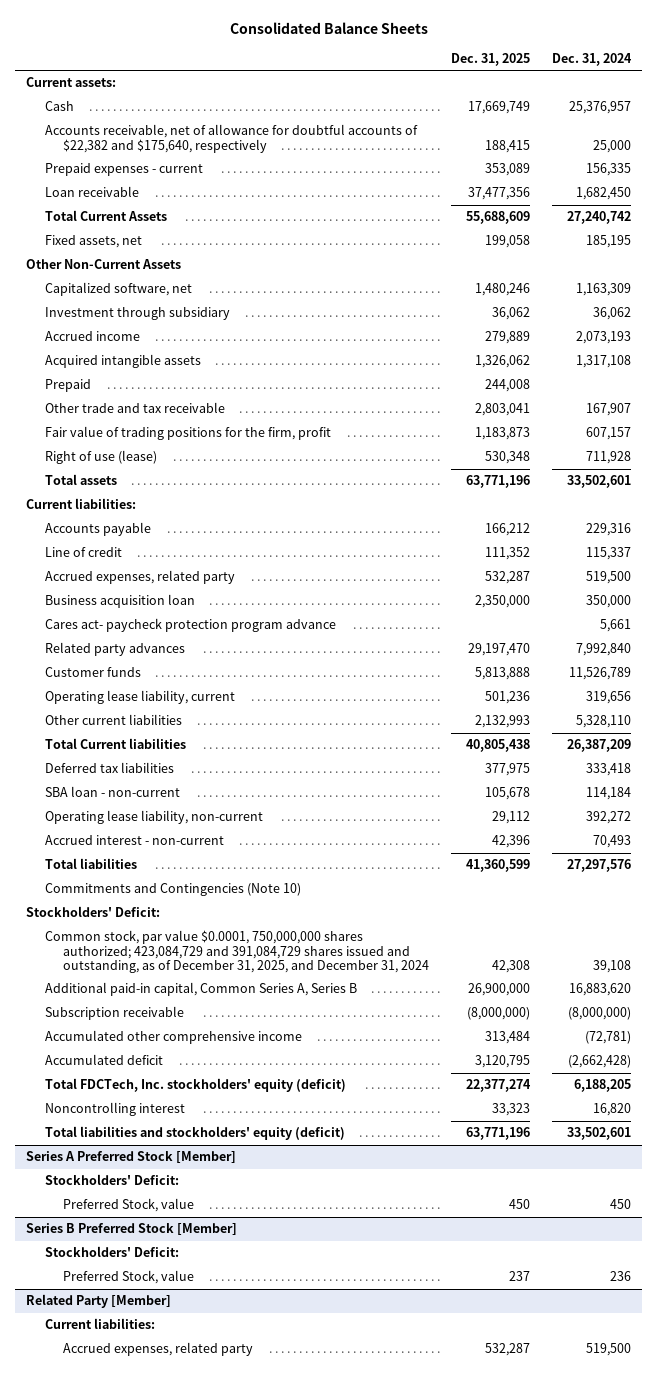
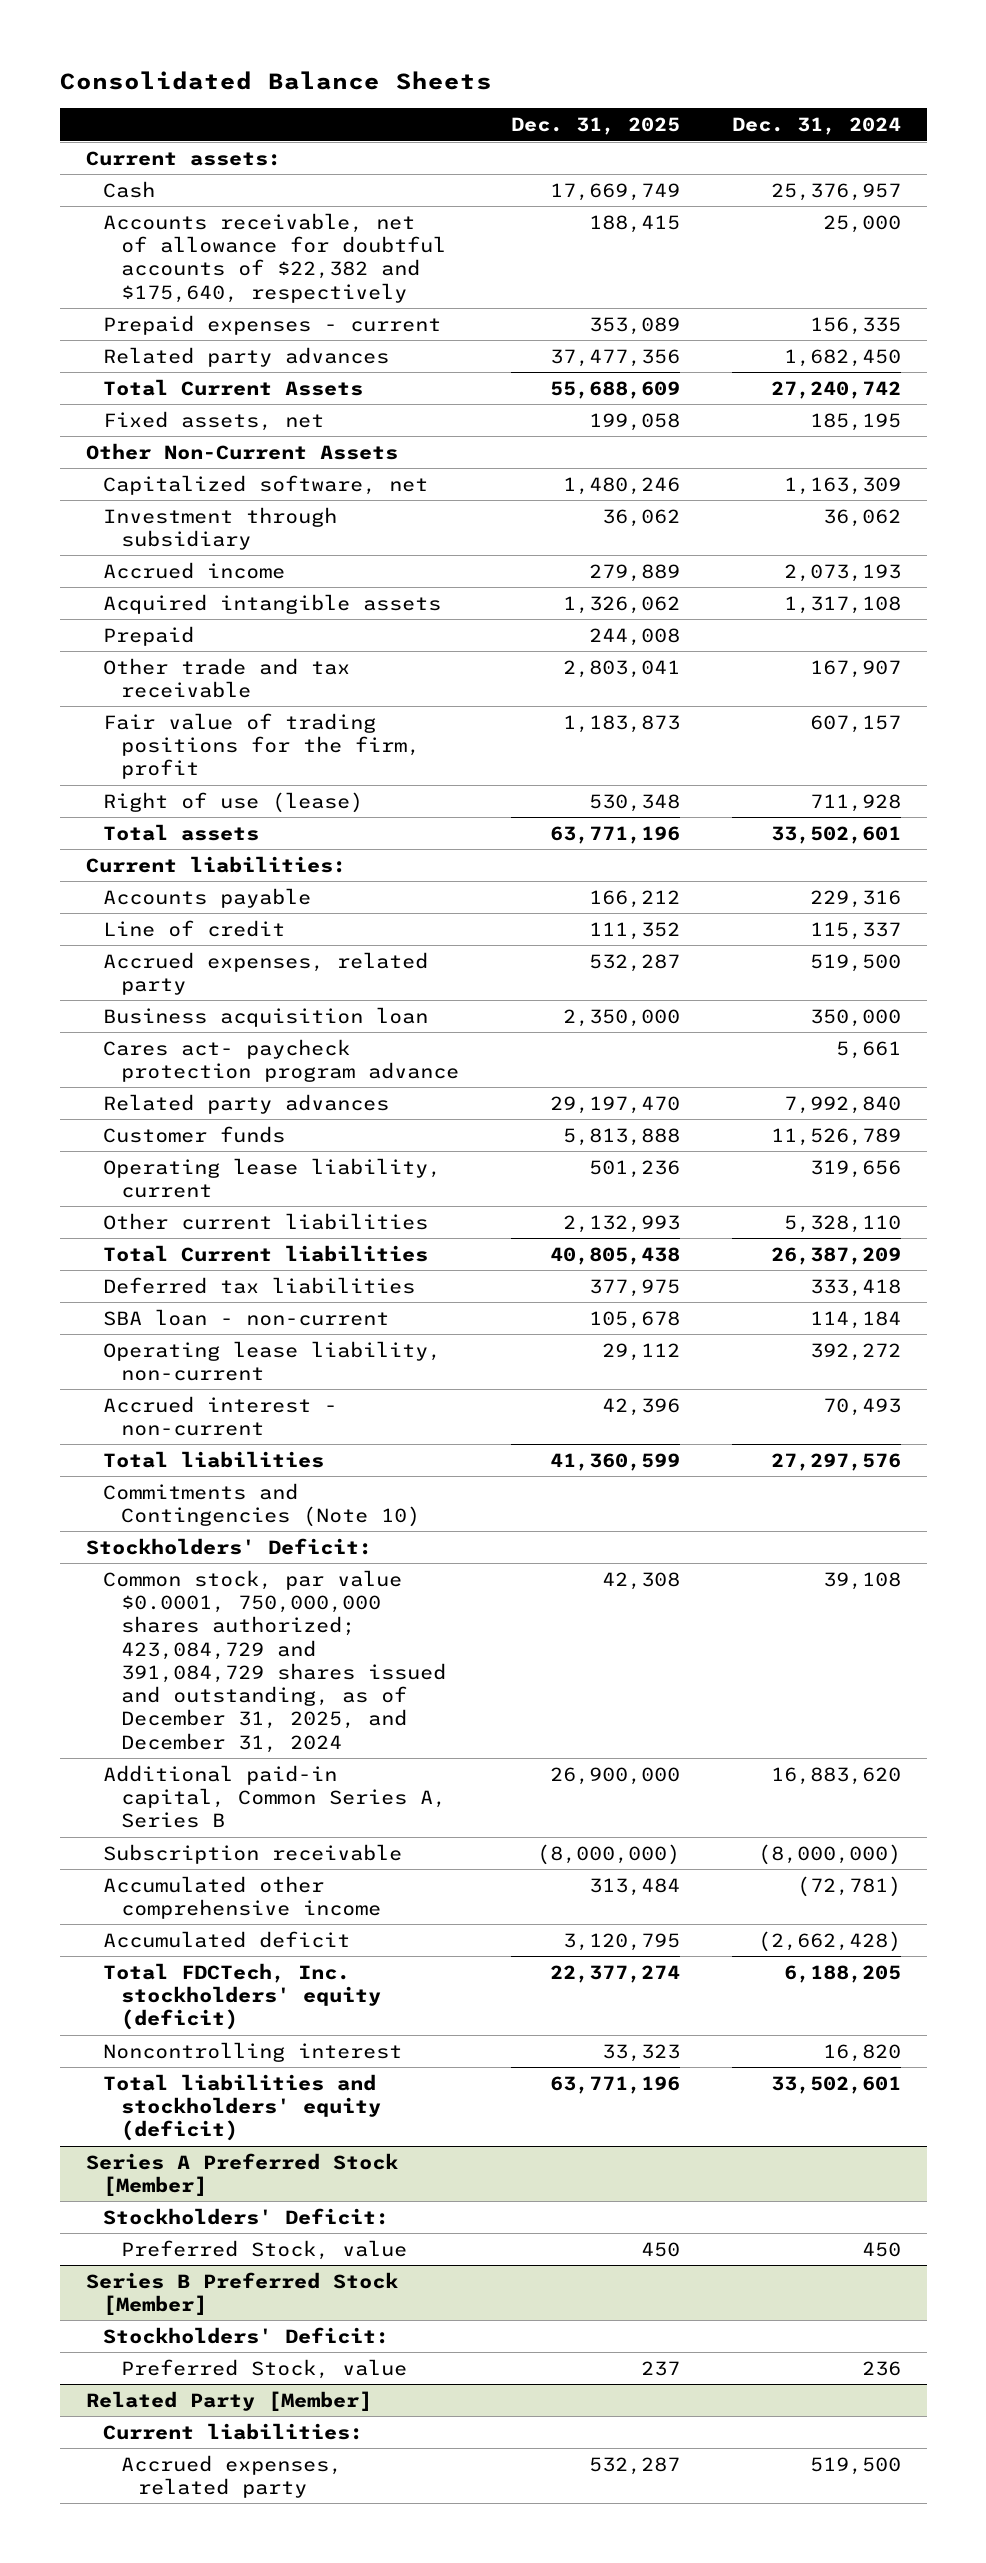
[44,186,139,198] Loan receivable -> [103,346,390,367] Related party advances

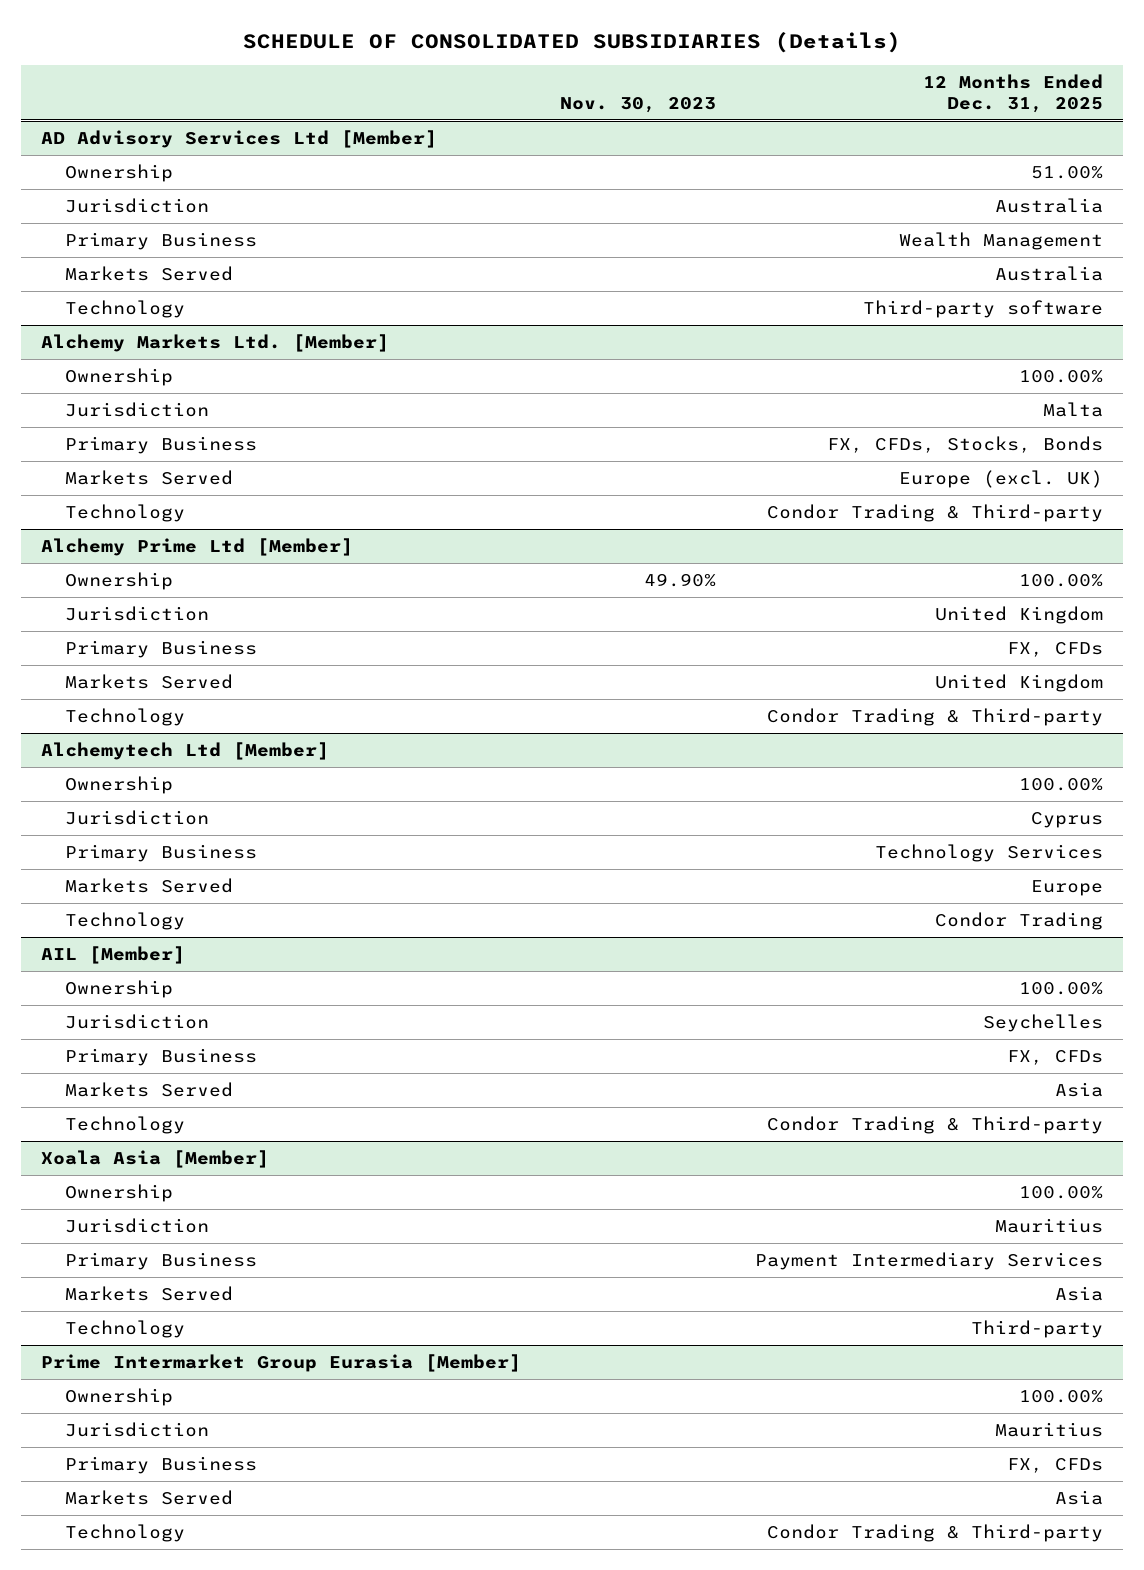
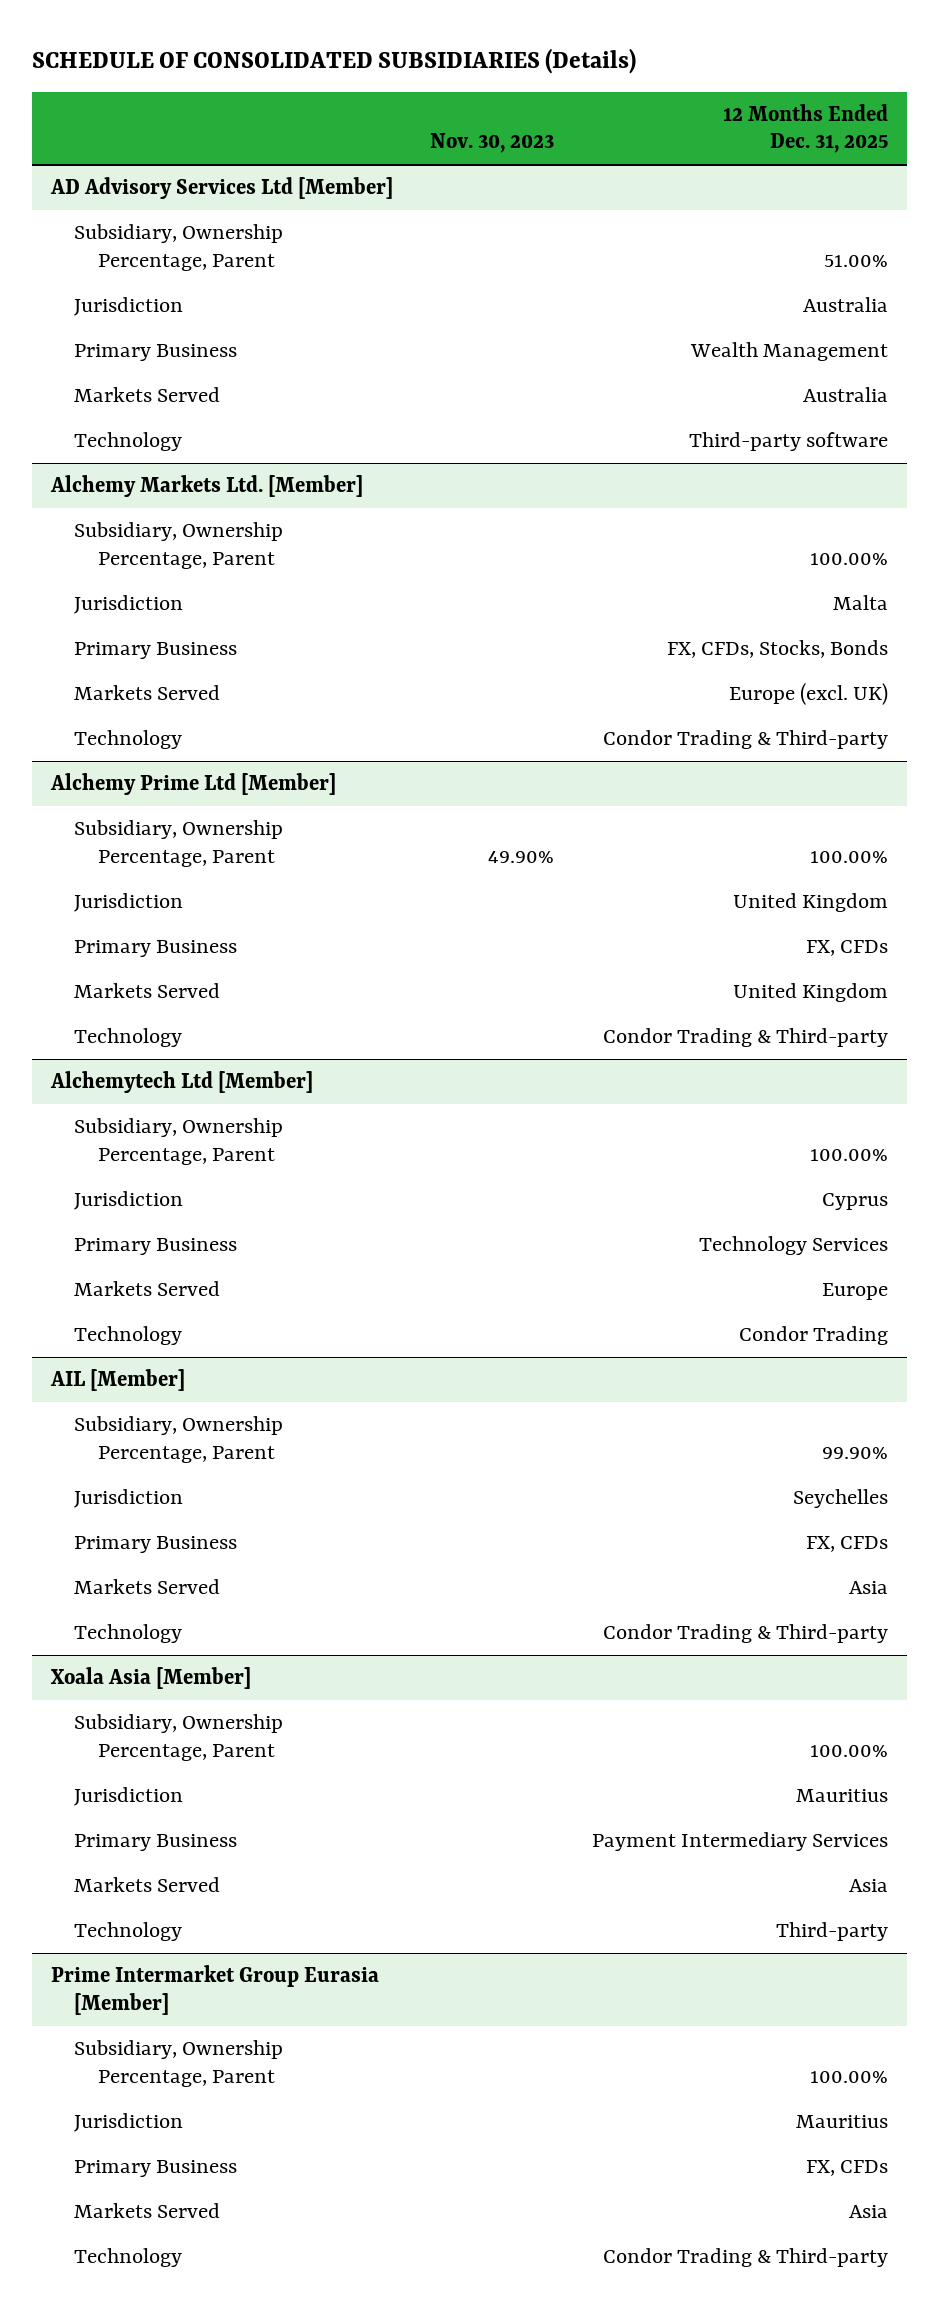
[64,163,173,182] Ownership -> [74,224,284,271] Subsidiary, Ownership Percentage, Parent
[64,367,173,386] Ownership -> [74,522,284,569] Subsidiary, Ownership Percentage, Parent
[64,571,173,590] Ownership -> [74,820,284,867] Subsidiary, Ownership Percentage, Parent
[64,775,173,794] Ownership -> [74,1118,284,1165] Subsidiary, Ownership Percentage, Parent
[64,979,173,998] Ownership -> [74,1416,284,1463] Subsidiary, Ownership Percentage, Parent
[1019,981,1104,995] 100.00% -> [821,1446,888,1459] 99.90%
[64,1183,173,1202] Ownership -> [74,1714,284,1761] Subsidiary, Ownership Percentage, Parent
[64,1387,173,1406] Ownership -> [74,2040,284,2087] Subsidiary, Ownership Percentage, Parent

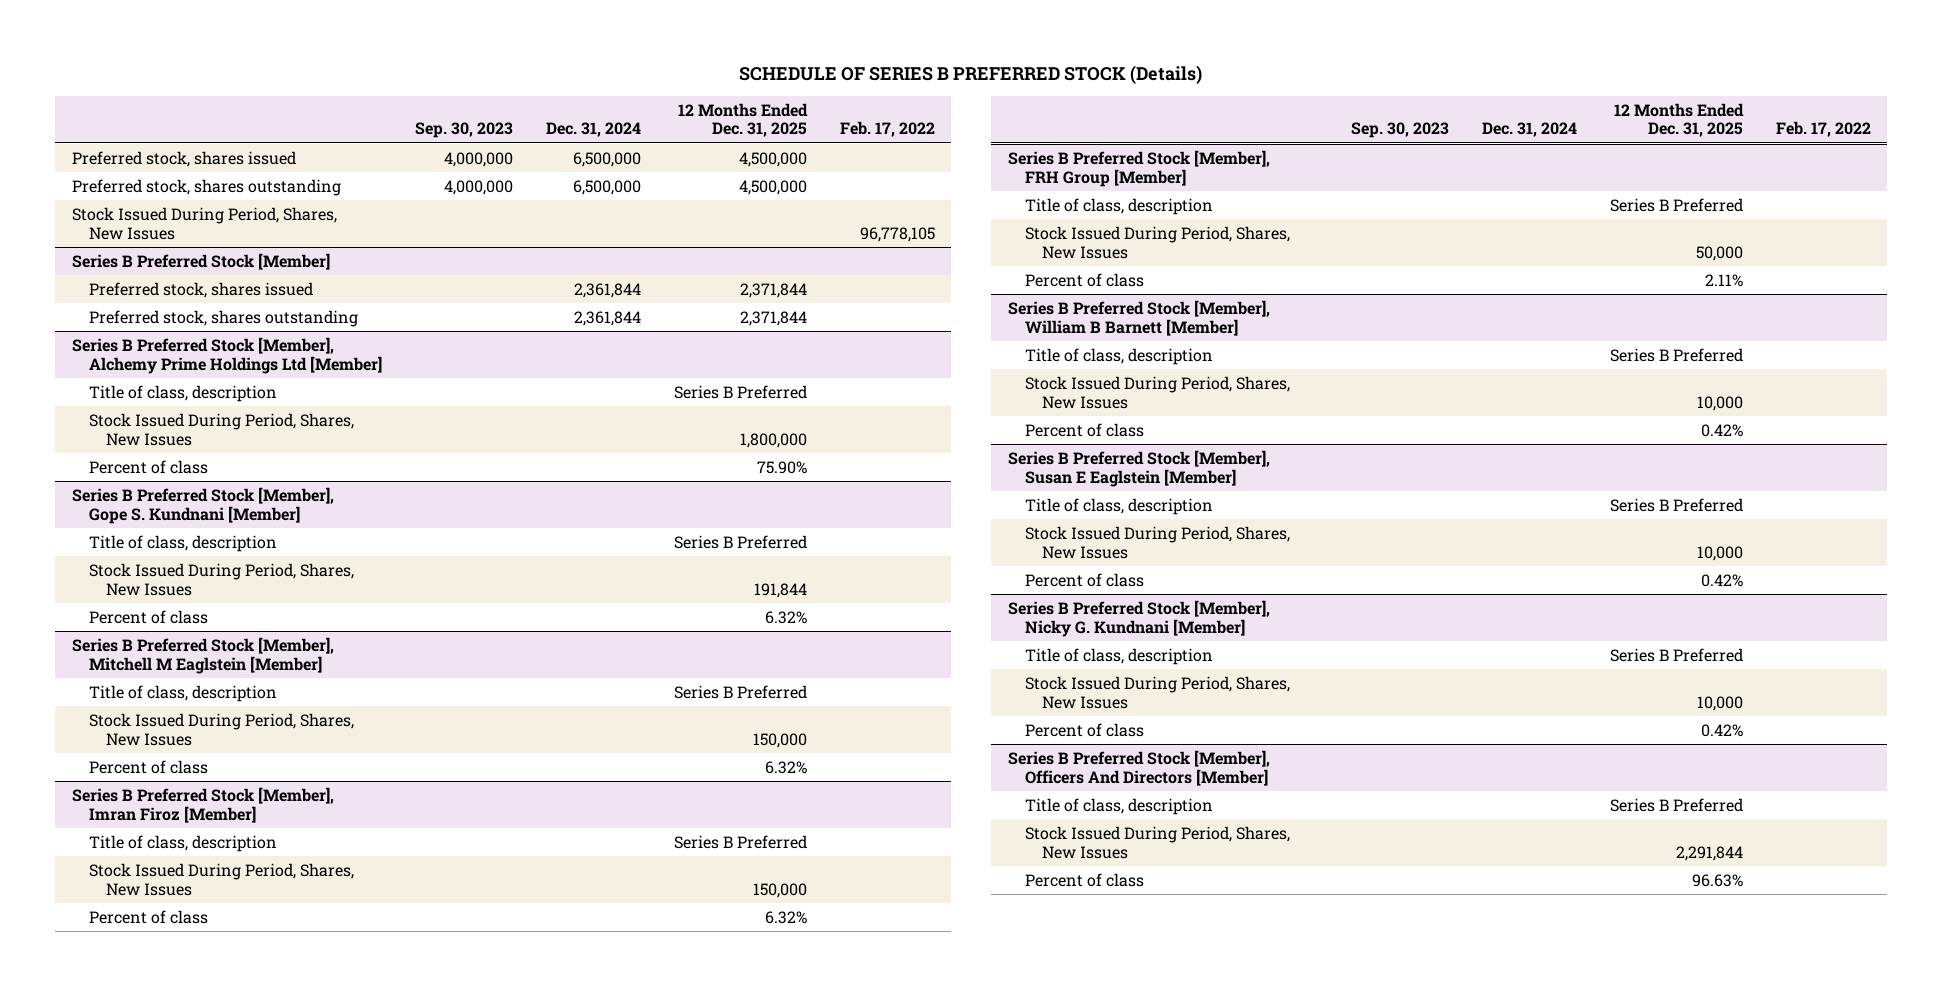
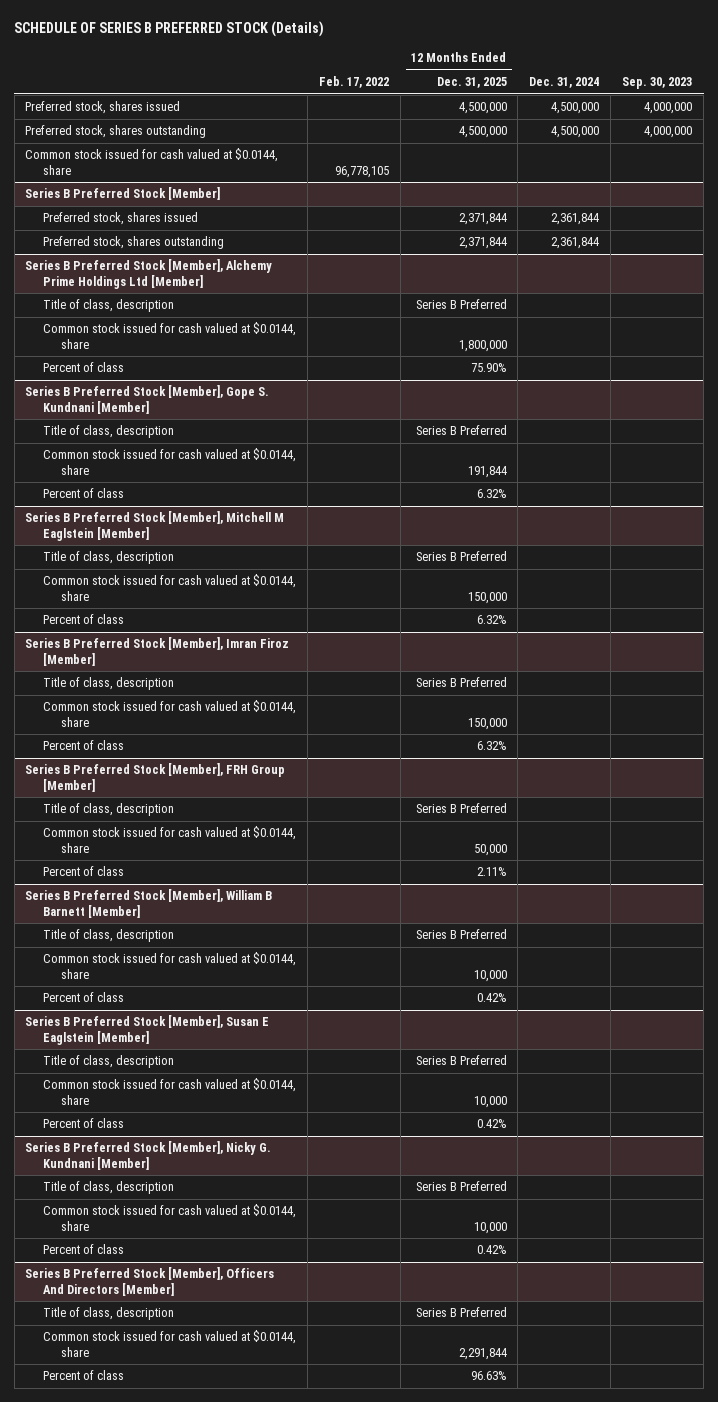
[572,151,641,167] 6,500,000 -> [551,102,600,115] 4,500,000
[572,179,641,195] 6,500,000 -> [551,126,600,139] 4,500,000
[71,206,337,240] Stock Issued During Period, Shares, New Issues -> [25,148,279,175] Common stock issued for cash valued at $0.0144, share
[88,412,354,446] Stock Issued During Period, Shares, New Issues -> [42,322,296,349] Common stock issued for cash valued at $0.0144, share
[88,562,354,596] Stock Issued During Period, Shares, New Issues -> [42,448,296,475] Common stock issued for cash valued at $0.0144, share
[88,712,354,746] Stock Issued During Period, Shares, New Issues -> [42,574,296,601] Common stock issued for cash valued at $0.0144, share
[88,862,354,896] Stock Issued During Period, Shares, New Issues -> [42,700,296,727] Common stock issued for cash valued at $0.0144, share
[1024,225,1290,259] Stock Issued During Period, Shares, New Issues -> [42,826,296,853] Common stock issued for cash valued at $0.0144, share
[1024,375,1290,409] Stock Issued During Period, Shares, New Issues -> [42,952,296,979] Common stock issued for cash valued at $0.0144, share
[1024,525,1290,559] Stock Issued During Period, Shares, New Issues -> [42,1078,296,1105] Common stock issued for cash valued at $0.0144, share
[1024,675,1290,709] Stock Issued During Period, Shares, New Issues -> [42,1204,296,1231] Common stock issued for cash valued at $0.0144, share
[1024,825,1290,859] Stock Issued During Period, Shares, New Issues -> [42,1330,296,1357] Common stock issued for cash valued at $0.0144, share

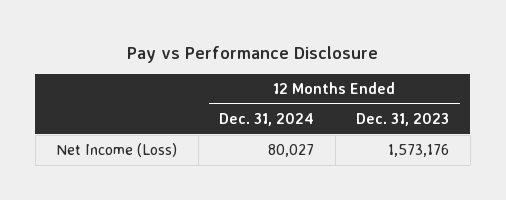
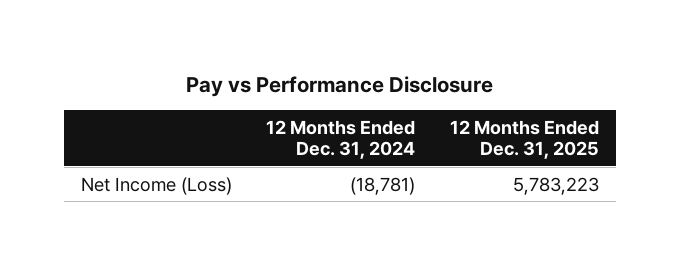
[356,113,450,127] Dec. 31, 2023 -> none
none -> [449,119,599,160] 12 Months Ended Dec. 31, 2025
[268,144,315,158] 80,027 -> [350,176,416,195] (18,781)

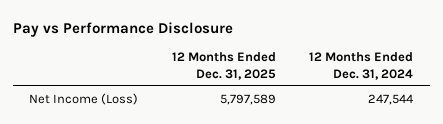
[350,176,416,195] (18,781) -> [368,93,414,105] 247,544
[512,176,599,195] 5,783,223 -> [219,93,276,105] 5,797,589

